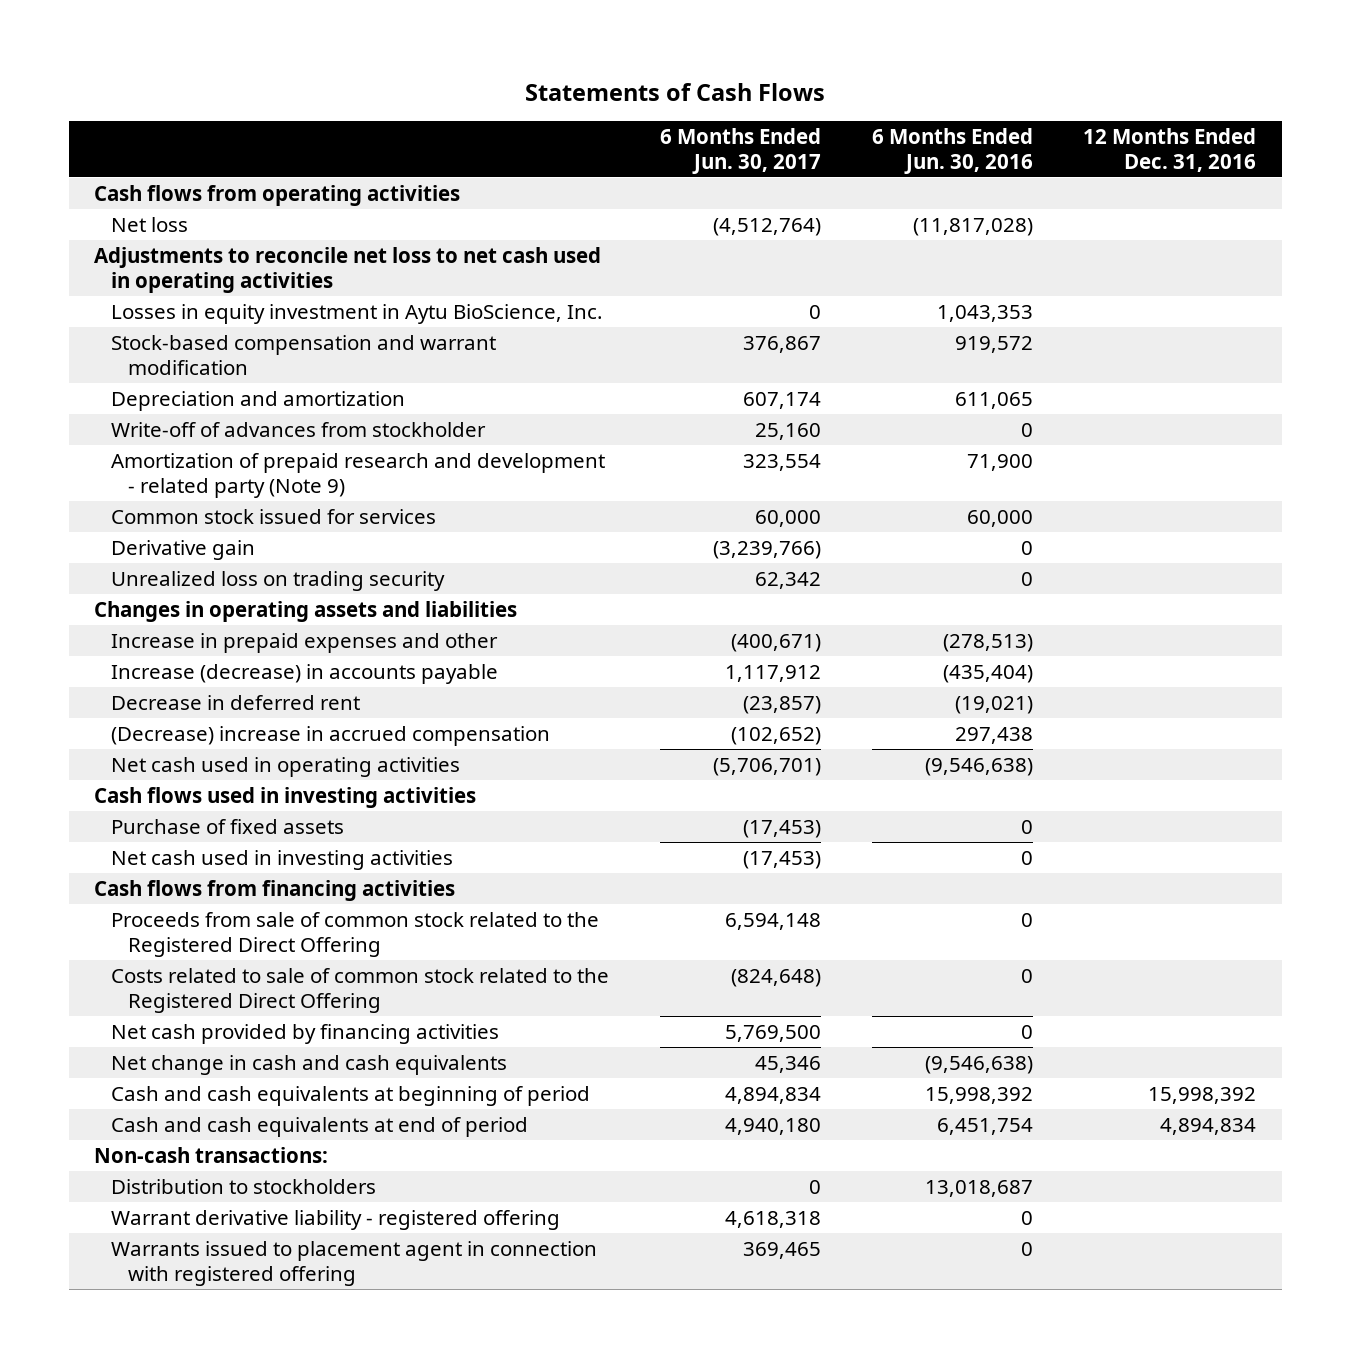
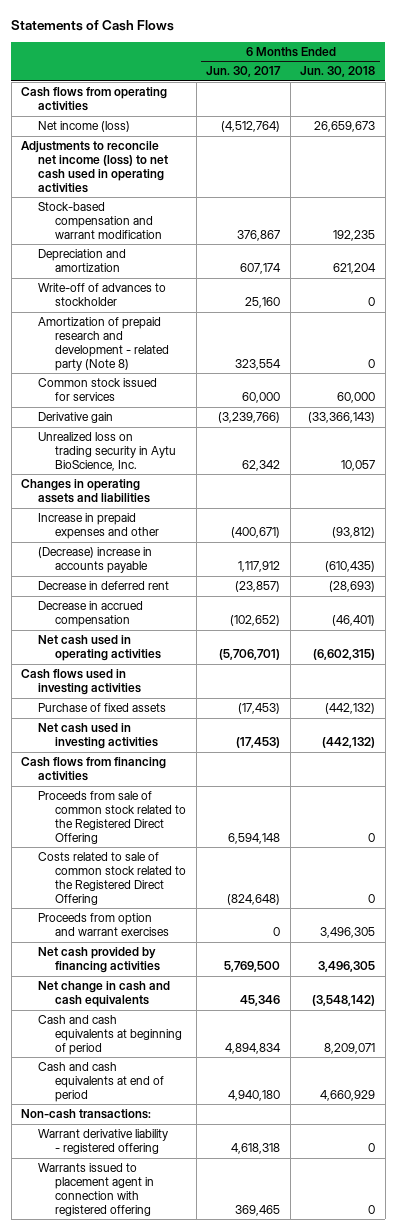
[871,127,1033,174] 6 Months Ended Jun. 30, 2016 -> none
[1083,127,1257,172] 12 Months Ended Dec. 31, 2016 -> none
none -> [300,66,376,78] Jun. 30, 2018
[111,303,604,324] Losses in equity investment in Aytu BioScience, Inc. -> none
[111,216,189,232] Net loss -> [38,121,131,133] Net income (loss)
[94,246,602,293] Adjustments to reconcile net loss to net cash used in operating activities -> [21,141,169,193] Adjustments to reconcile net income (loss) to net cash used in operating activities
[111,421,487,437] Write-off of advances from stockholder -> [38,283,167,307] Write-off of advances to stockholder
[111,452,606,498] Amortization of prepaid research and development - related party (Note 9) -> [38,317,170,371] Amortization of prepaid research and development - related party (Note 8)
[111,570,446,591] Unrealized loss on trading security -> [38,432,177,471] Unrealized loss on trading security in Aytu BioScience, Inc.
[111,663,499,684] Increase (decrease) in accounts payable -> [38,547,153,574] (Decrease) increase in accounts payable
[111,725,551,746] (Decrease) increase in accrued compensation -> [38,601,144,628] Decrease in accrued compensation
none -> [38,913,170,937] Proceeds from option and warrant exercises
[111,1178,377,1194] Distribution to stockholders -> none

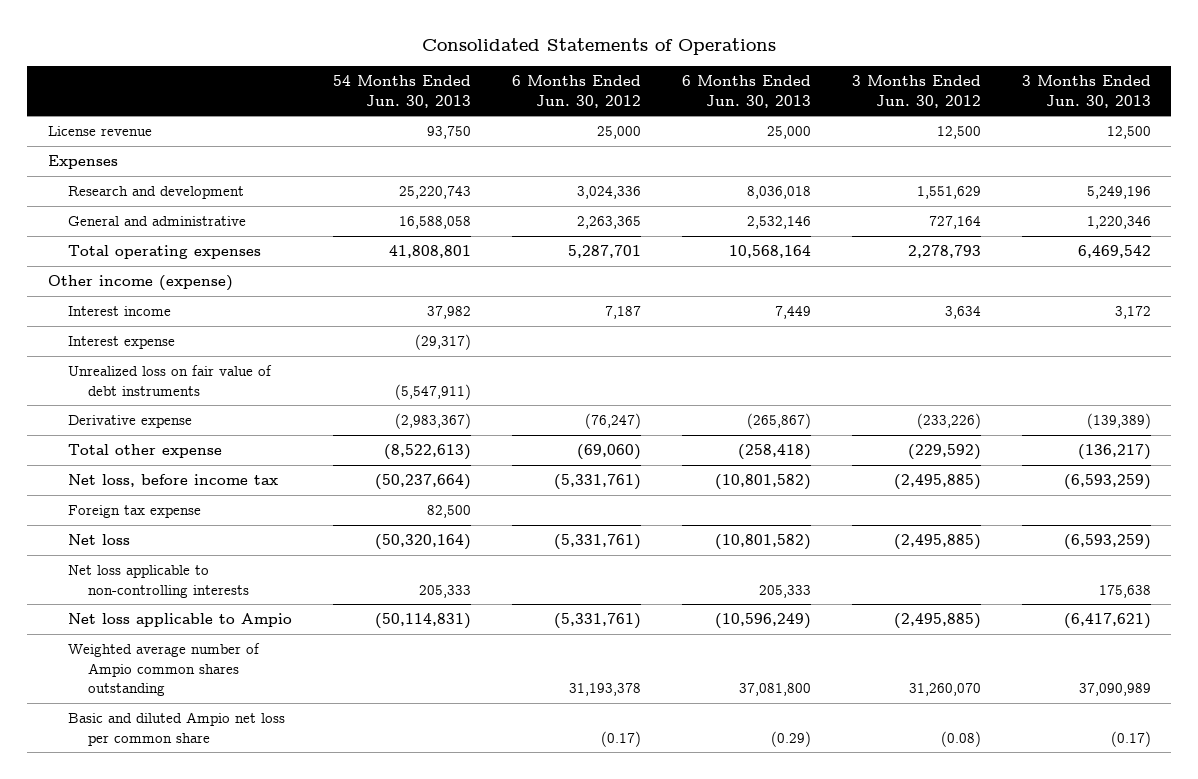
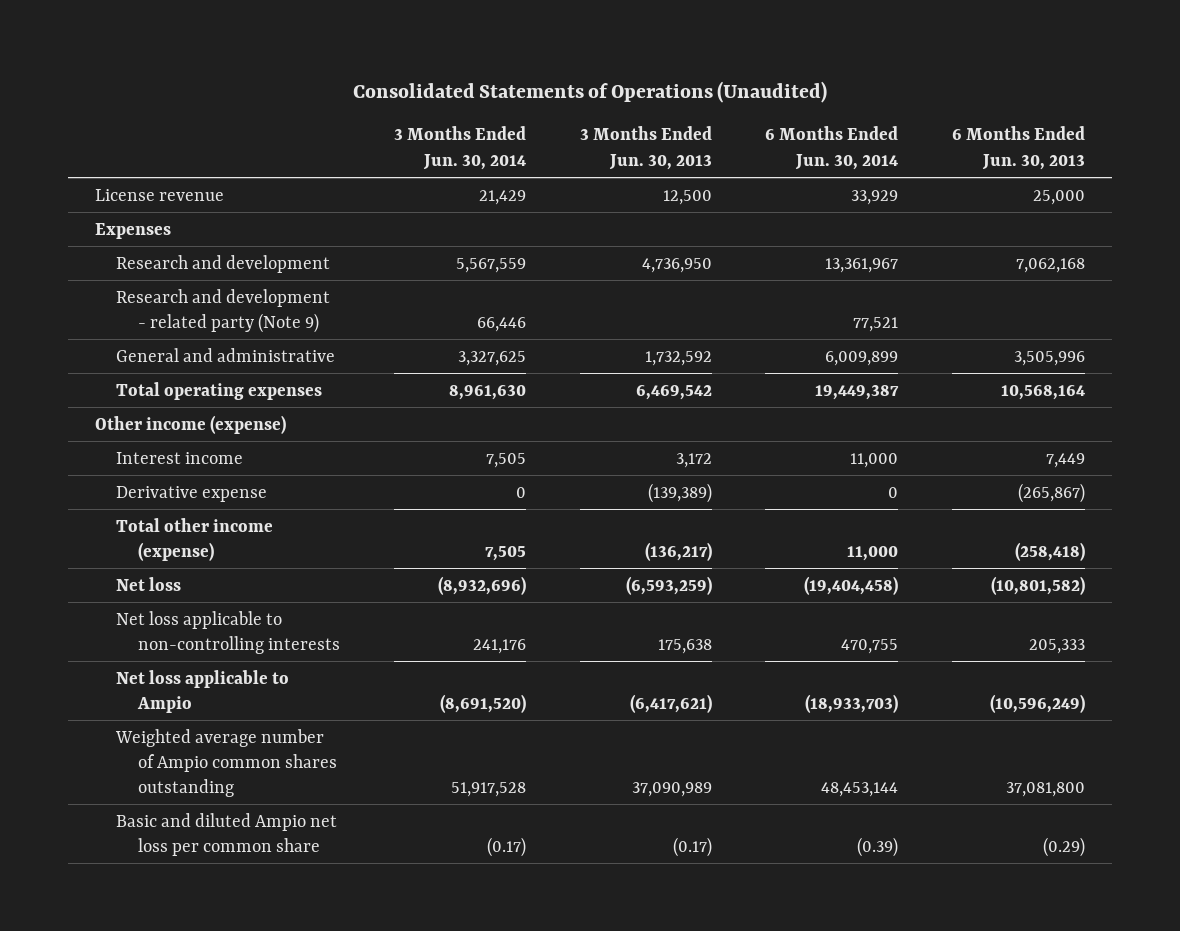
[422,37,777,55] Consolidated Statements of Operations -> [352,81,827,104] Consolidated Statements of Operations (Unaudited)
[332,75,471,108] 54 Months Ended Jun. 30, 2013 -> none
[511,75,641,108] 6 Months Ended Jun. 30, 2012 -> none
[851,75,981,108] 3 Months Ended Jun. 30, 2012 -> none
none -> [393,126,526,170] 3 Months Ended Jun. 30, 2014
none -> [765,126,899,170] 6 Months Ended Jun. 30, 2014
[746,186,811,200] 8,036,018 -> [1016,257,1086,273] 7,062,168
[1086,186,1151,200] 5,249,196 -> [641,257,712,273] 4,736,950
none -> [116,288,331,333] Research and development - related party (Note 9)
[746,216,811,230] 2,532,146 -> [1014,350,1086,366] 3,505,996
[1086,216,1151,230] 1,220,346 -> [644,350,712,366] 1,732,592
[67,336,175,350] Interest expense -> none
[67,365,272,396] Unrealized loss on fair value of debt instruments -> none
[67,474,278,488] Net loss, before income tax -> none
[67,505,201,519] Foreign tax expense -> none
[67,444,222,459] Total other expense -> [116,517,274,561] Total other income (expense)

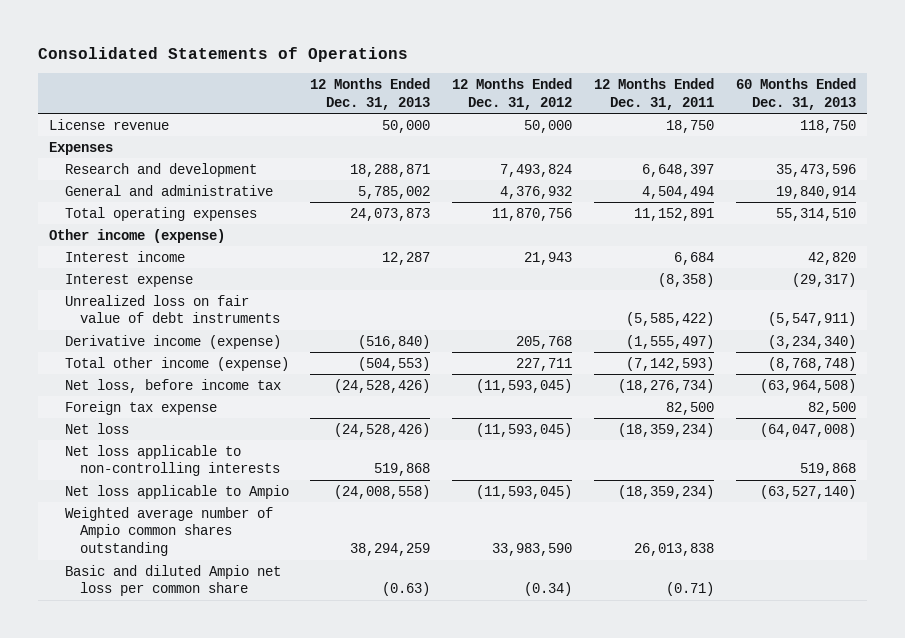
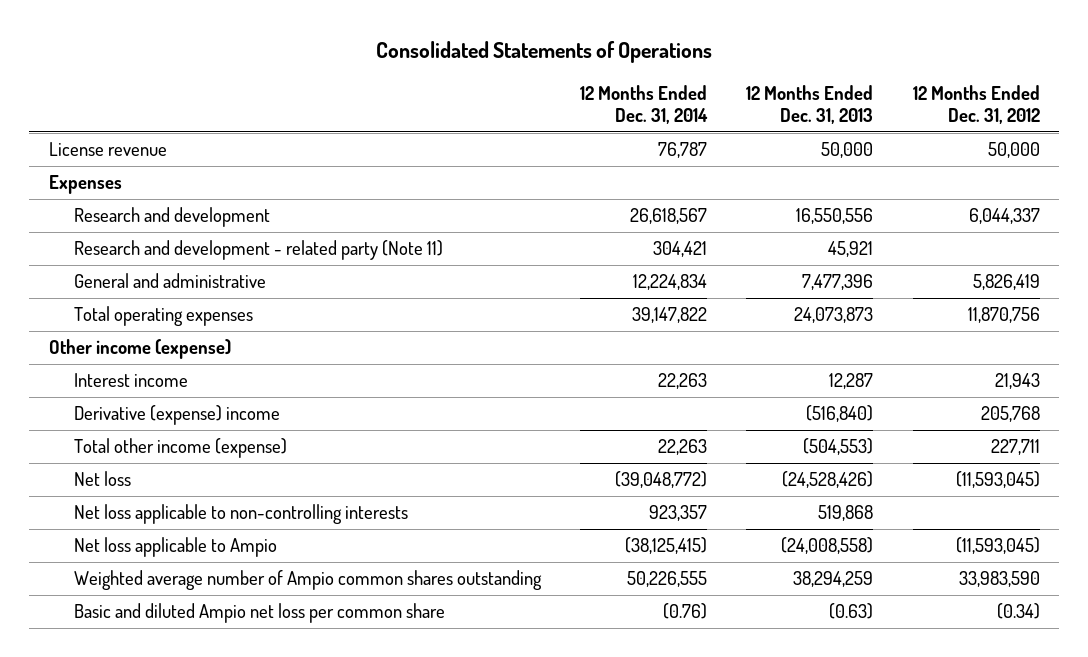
[594,77,715,110] 12 Months Ended Dec. 31, 2011 -> none
[736,77,857,110] 60 Months Ended Dec. 31, 2013 -> none
none -> [580,84,709,125] 12 Months Ended Dec. 31, 2014
[350,163,431,177] 18,288,871 -> [796,208,874,225] 16,550,556
[500,163,573,177] 7,493,824 -> [968,208,1040,225] 6,044,337
none -> [74,240,444,261] Research and development - related party (Note 11)
[358,185,431,199] 5,785,002 -> [802,274,874,291] 7,477,396
[500,185,573,199] 4,376,932 -> [972,274,1040,291] 5,826,419
[64,273,193,287] Interest expense -> none
[64,294,281,324] Unrealized loss on fair value of debt instruments -> none
[64,334,281,349] Derivative income (expense) -> [74,405,281,426] Derivative (expense) income
[64,378,281,393] Net loss, before income tax -> none
[64,400,217,415] Foreign tax expense -> none

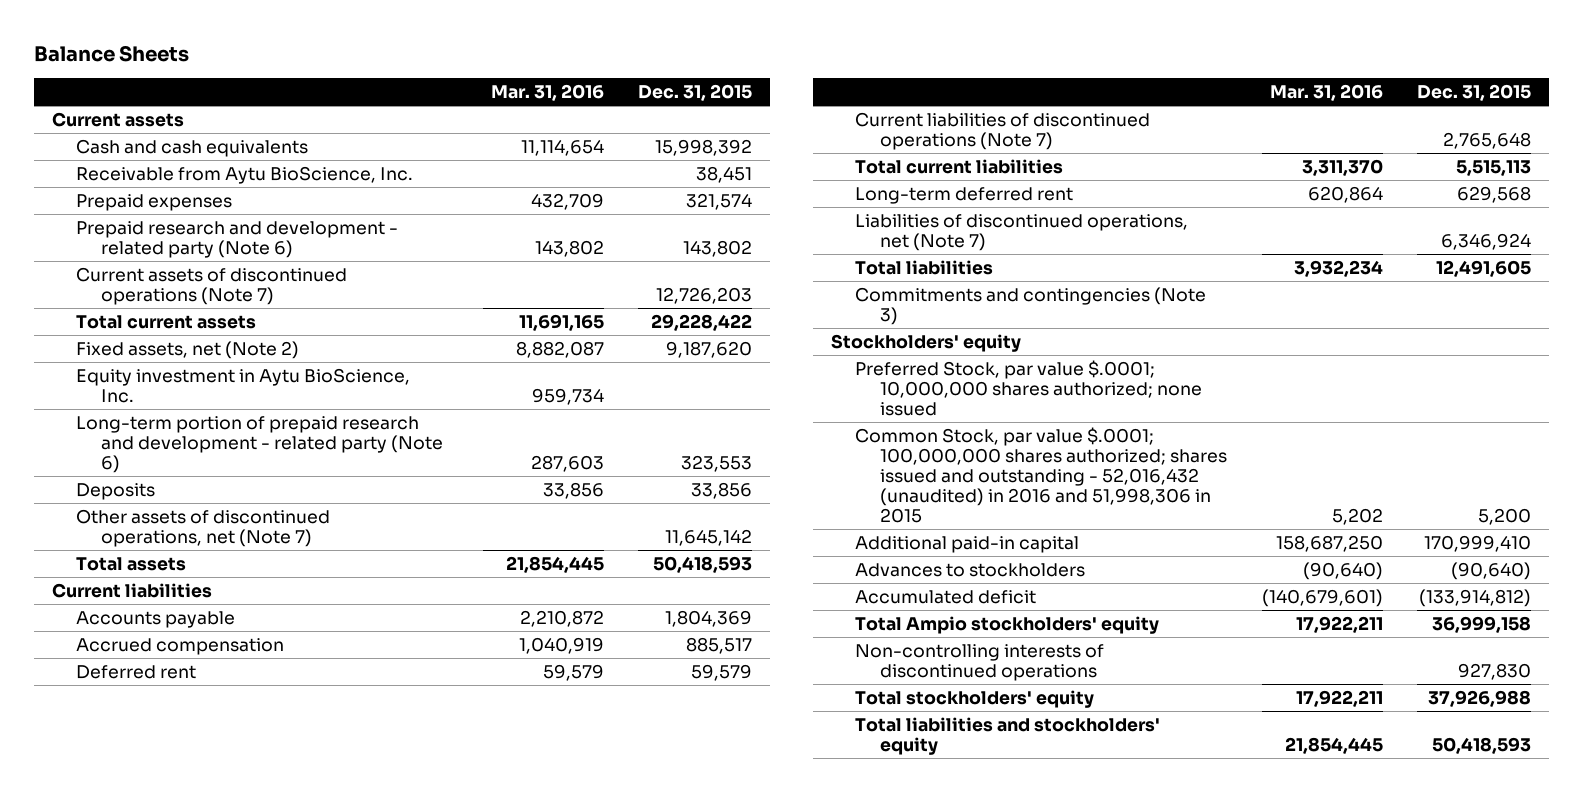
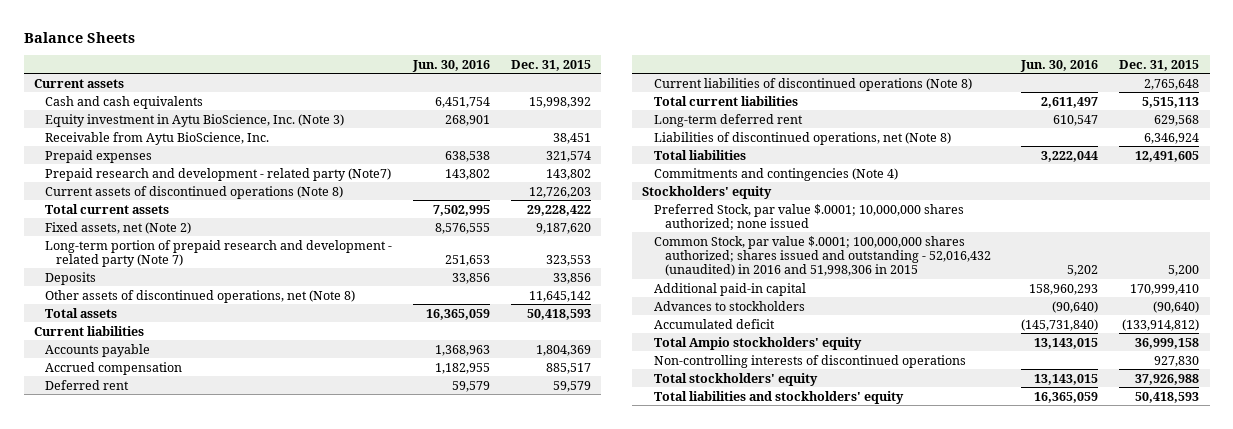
[490,84,604,102] Mar. 31, 2016 -> none
none -> [411,59,490,72] Jun. 30, 2016
none -> [45,113,345,127] Equity investment in Aytu BioScience, Inc. (Note 3)
[76,220,399,258] Prepaid research and development - related party (Note 6) -> [45,167,392,181] Prepaid research and development - related party (Note7)
[76,266,348,305] Current assets of discontinued operations (Note 7) -> [45,185,344,199] Current assets of discontinued operations (Note 8)
[76,367,411,403] Equity investment in Aytu BioScience, Inc. -> none
[76,415,443,473] Long-term portion of prepaid research and development - related party (Note 6) -> [45,239,393,267] Long-term portion of prepaid research and development - related party (Note 7)
[76,508,331,547] Other assets of discontinued operations, net (Note 7) -> [45,289,356,303] Other assets of discontinued operations, net (Note 8)
[855,111,1151,150] Current liabilities of discontinued operations (Note 7) -> [653,77,972,91] Current liabilities of discontinued operations (Note 8)
[855,213,1189,251] Liabilities of discontinued operations, net (Note 7) -> [653,131,951,145] Liabilities of discontinued operations, net (Note 8)
[855,286,1207,325] Commitments and contingencies (Note 3) -> [653,167,898,181] Commitments and contingencies (Note 4)

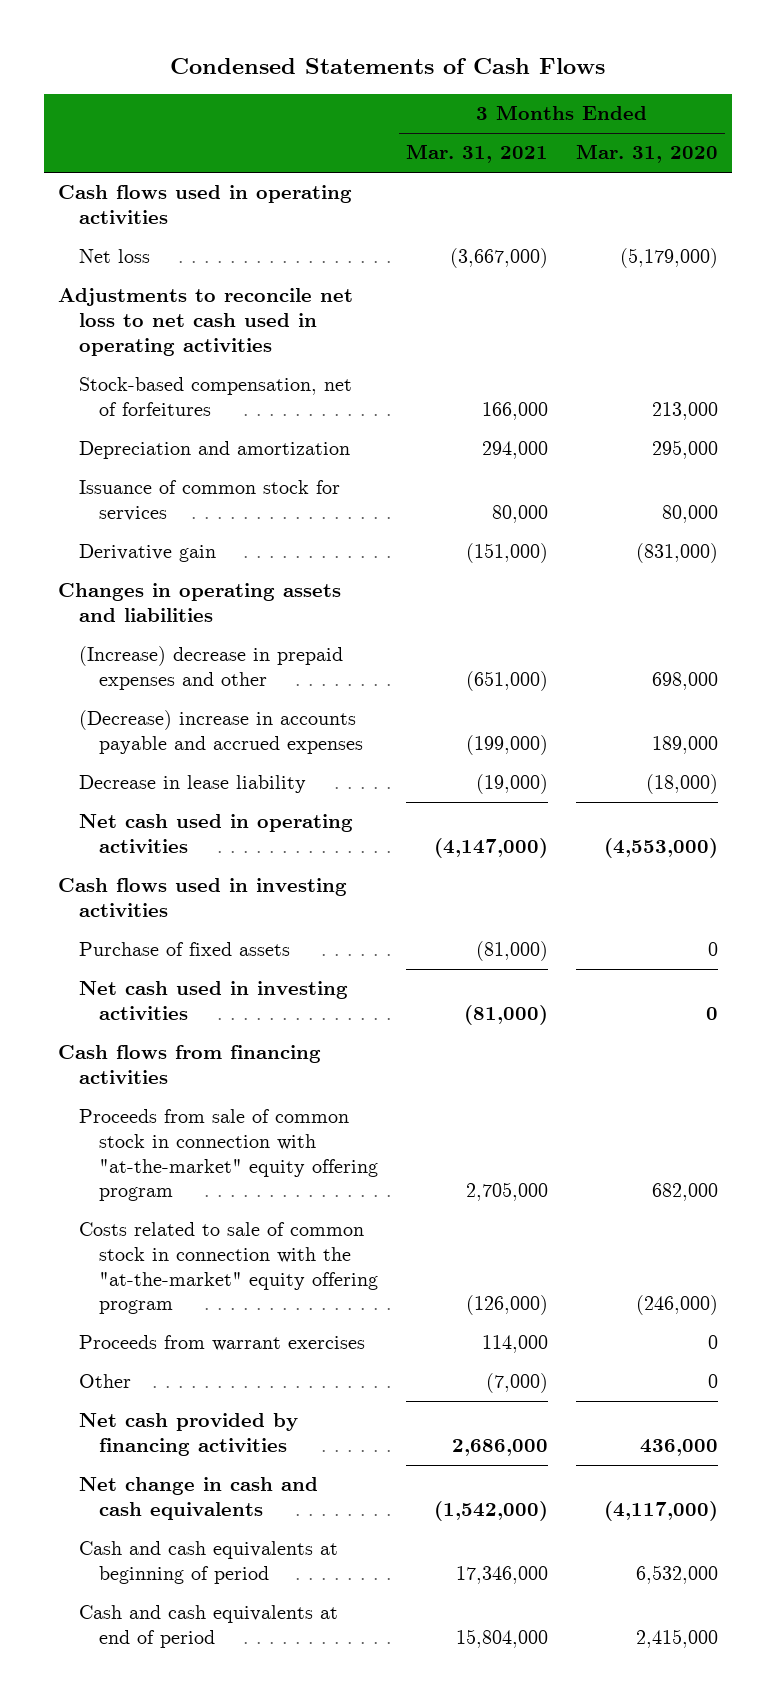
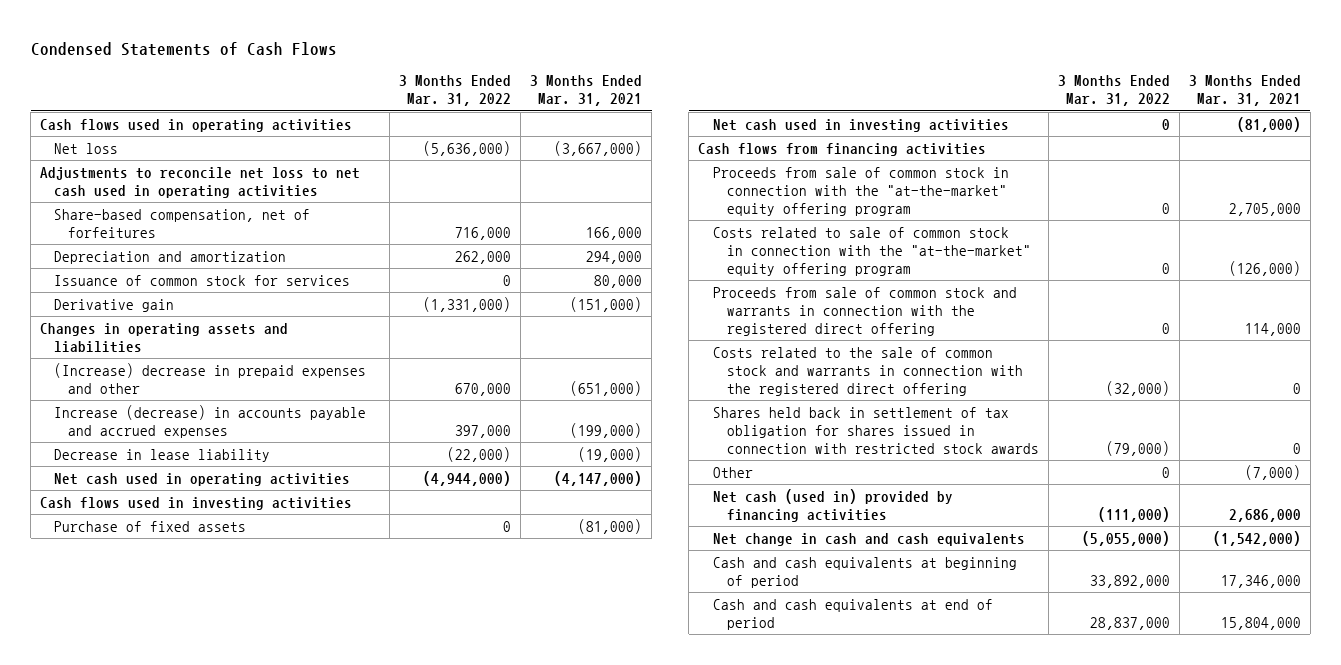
[576,144,719,164] Mar. 31, 2020 -> none
none -> [399,75,512,107] 3 Months Ended Mar. 31, 2022
[78,377,352,417] Stock-based compensation, net of forfeitures -> [54,208,311,238] Share-based compensation, net of forfeitures
[78,710,364,755] (Decrease) increase in accounts payable and accrued expenses -> [54,404,367,438] Increase (decrease) in accounts payable and accrued expenses
[78,1109,379,1202] Proceeds from sale of common stock in connection with "at-the-market" equity offering program -> [712,166,1009,216] Proceeds from sale of common stock in connection with the "at-the-market" equity offering program
[78,1335,365,1352] Proceeds from warrant exercises -> [712,286,1017,336] Proceeds from sale of common stock and warrants in connection with the registered direct offering
none -> [712,346,1023,396] Costs related to the sale of common stock and warrants in connection with the registered direct offering
none -> [712,406,1039,454] Shares held back in settlement of tax obligation for shares issued in connection with restricted stock awards
[78,1413,298,1457] Net cash provided by financing activities -> [712,488,953,522] Net cash (used in) provided by financing activities

